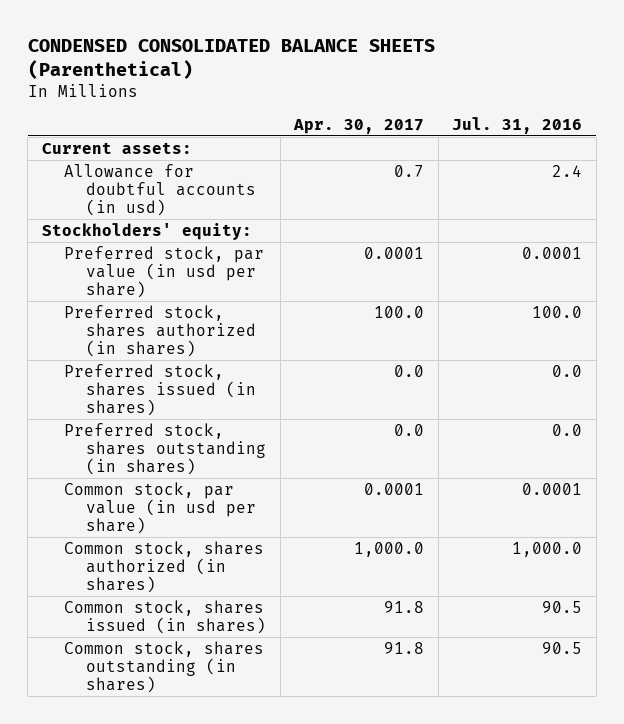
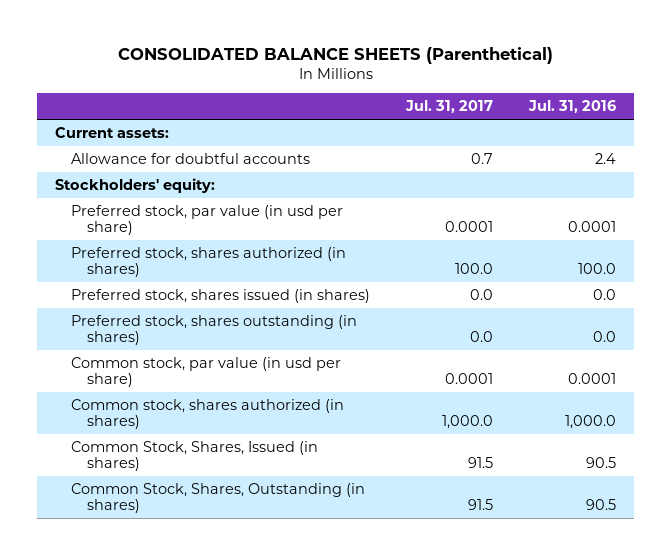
[27,38,435,79] CONDENSED CONSOLIDATED BALANCE SHEETS (Parenthetical) -> [117,46,553,64] CONSOLIDATED BALANCE SHEETS (Parenthetical)
[293,118,425,134] Apr. 30, 2017 -> none
none -> [404,100,493,114] Jul. 31, 2017
[63,163,256,217] Allowance for doubtful accounts (in usd) -> [71,152,311,164] Allowance for doubtful accounts
[63,599,266,635] Common stock, shares issued (in shares) -> [71,440,319,472] Common Stock, Shares, Issued (in shares)
[63,640,264,694] Common stock, shares outstanding (in shares) -> [71,482,366,514] Common Stock, Shares, Outstanding (in shares)

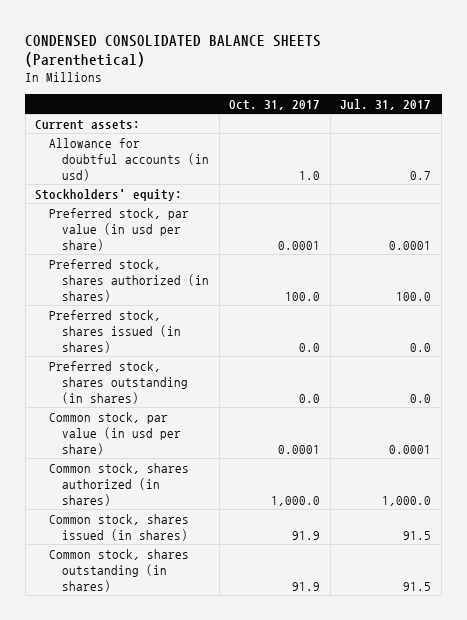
[117,46,553,64] CONSOLIDATED BALANCE SHEETS (Parenthetical) -> [25,34,322,68] CONDENSED CONSOLIDATED BALANCE SHEETS (Parenthetical)
[527,100,616,114] Jul. 31, 2016 -> none
none -> [229,99,321,110] Oct. 31, 2017
[71,152,311,164] Allowance for doubtful accounts -> [48,137,210,181] Allowance for doubtful accounts (in usd)
[71,440,319,472] Common Stock, Shares, Issued (in shares) -> [48,513,189,541] Common stock, shares issued (in shares)
[71,482,366,514] Common Stock, Shares, Outstanding (in shares) -> [48,548,189,592] Common stock, shares outstanding (in shares)

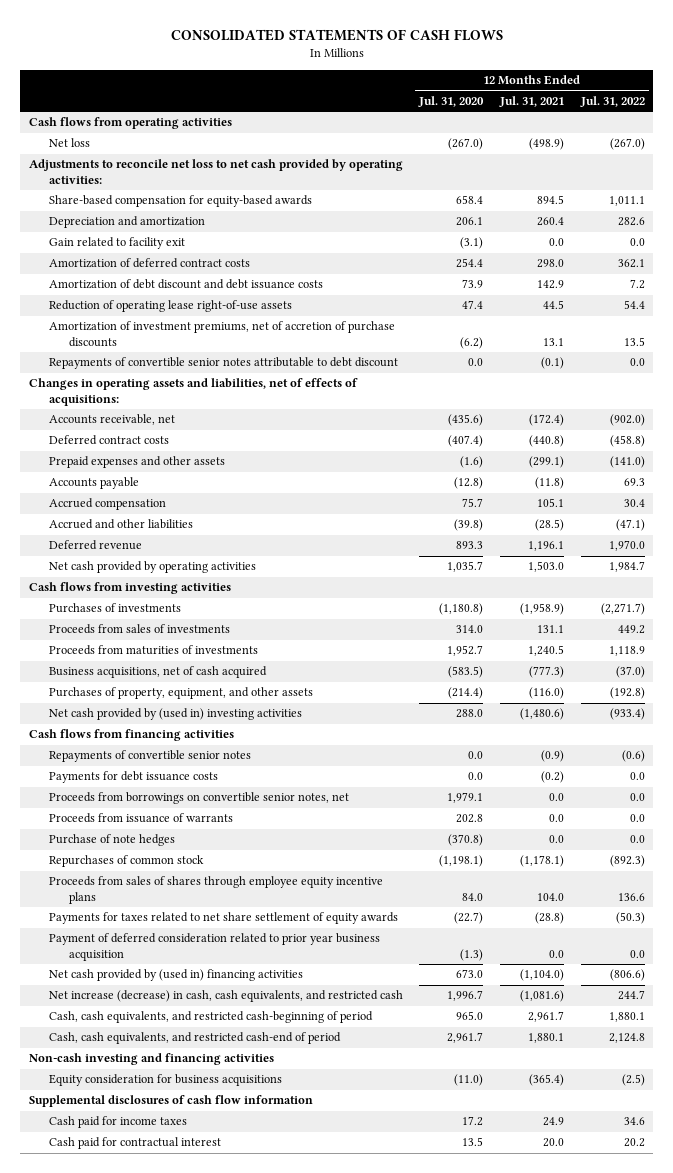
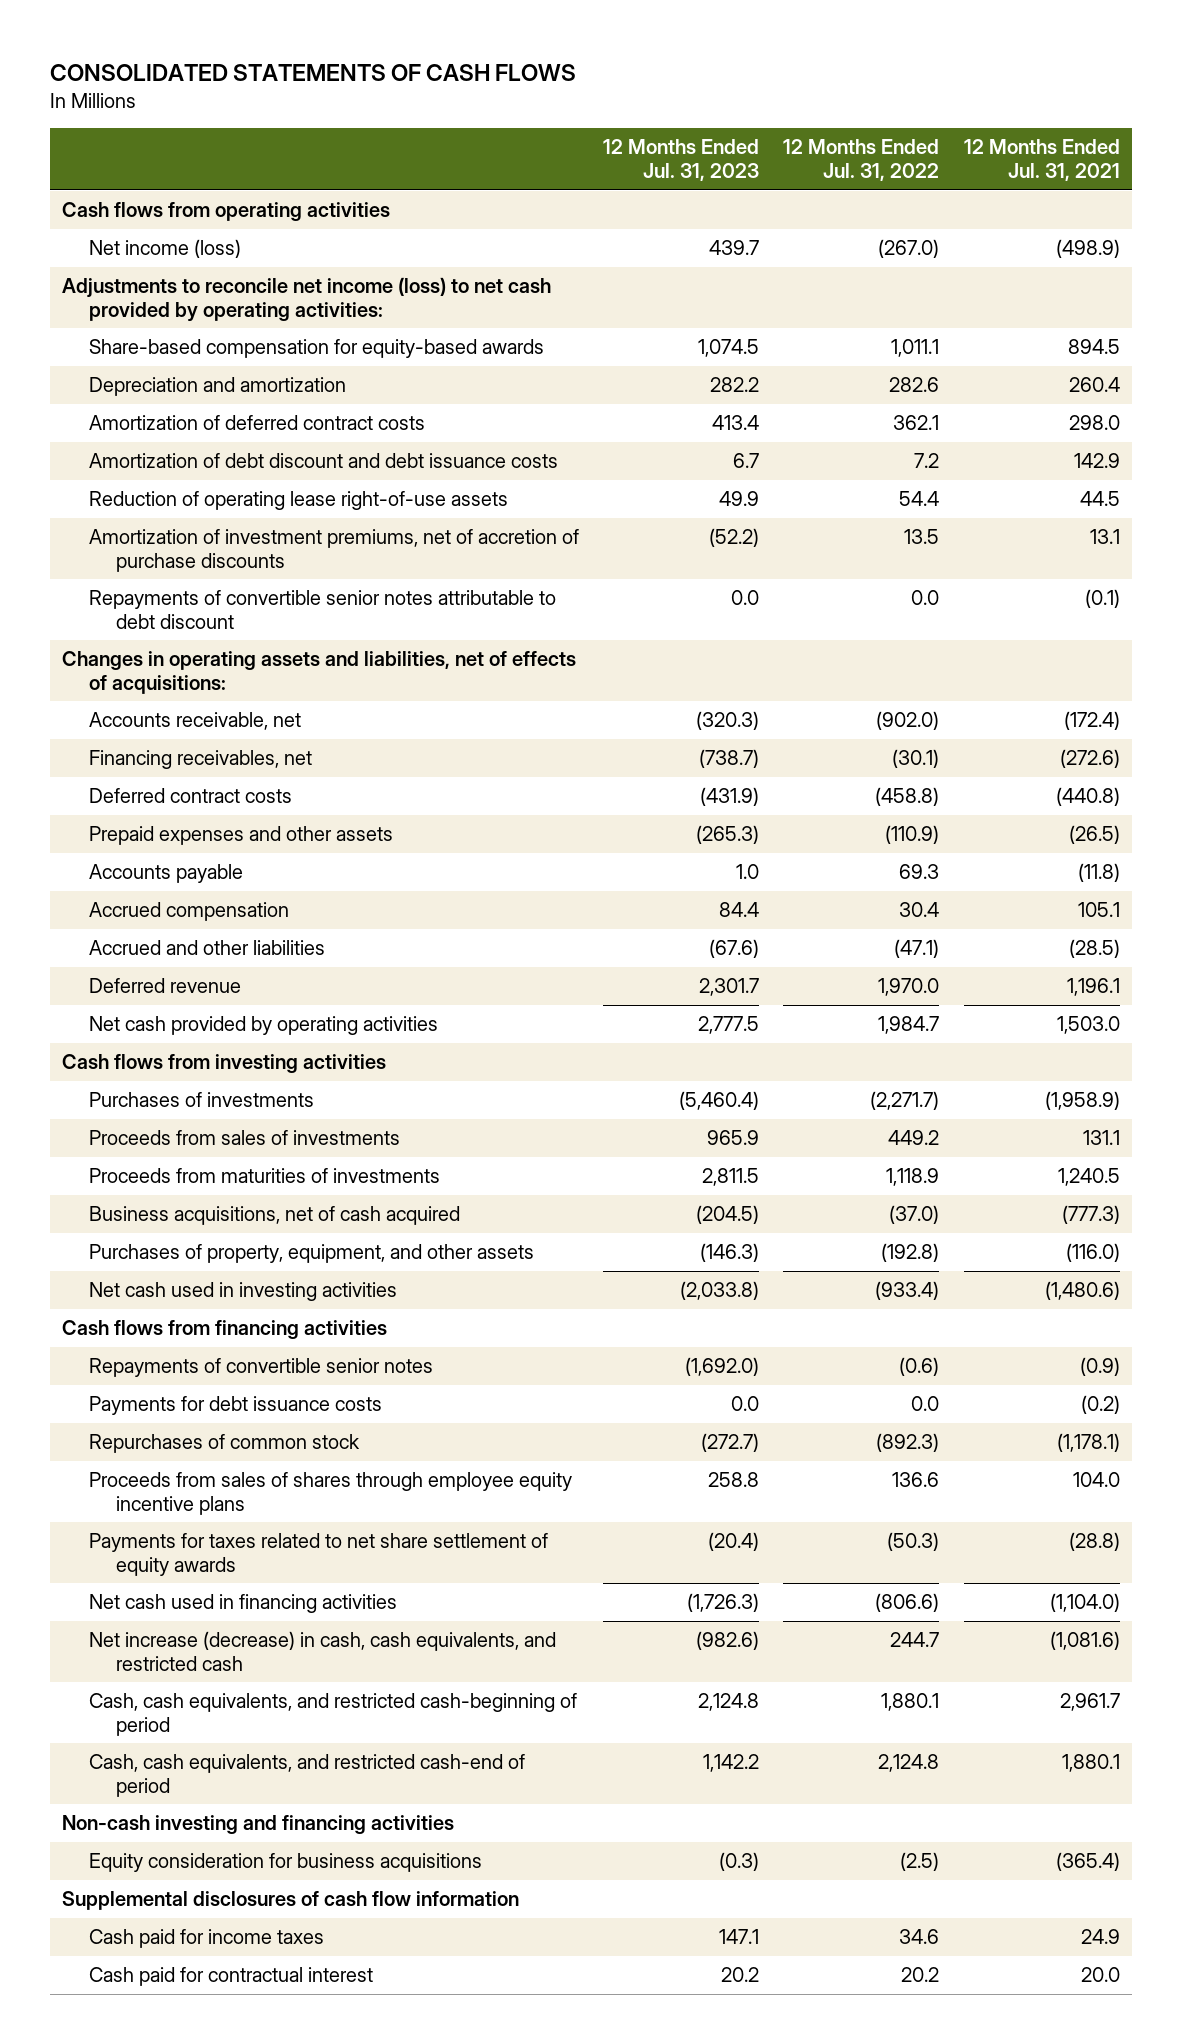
[418,95,485,107] Jul. 31, 2020 -> none
none -> [603,139,760,181] 12 Months Ended Jul. 31, 2023
[48,138,90,148] Net loss -> [88,239,241,259] Net income (loss)
[28,159,403,185] Adjustments to reconcile net loss to net cash provided by operating activities: -> [61,277,551,322] Adjustments to reconcile net income (loss) to net cash provided by operating activities:
[48,237,185,250] Gain related to facility exit -> none
none -> [88,750,312,770] Financing receivables, net
[529,456,565,469] (299.1) -> [1068,825,1120,845] (26.5)
[609,456,645,469] (141.0) -> [885,825,940,845] (110.9)
[48,708,302,721] Net cash provided by (used in) investing activities -> [88,1282,397,1302] Net cash used in investing activities
[48,792,349,805] Proceeds from borrowings on convertible senior notes, net -> none
[48,813,233,824] Proceeds from issuance of warrants -> none
[48,834,175,847] Purchase of note hedges -> none
[48,933,380,962] Payment of deferred consideration related to prior year business acquisition -> none
[48,969,303,982] Net cash provided by (used in) financing activities -> [88,1594,397,1614] Net cash used in financing activities

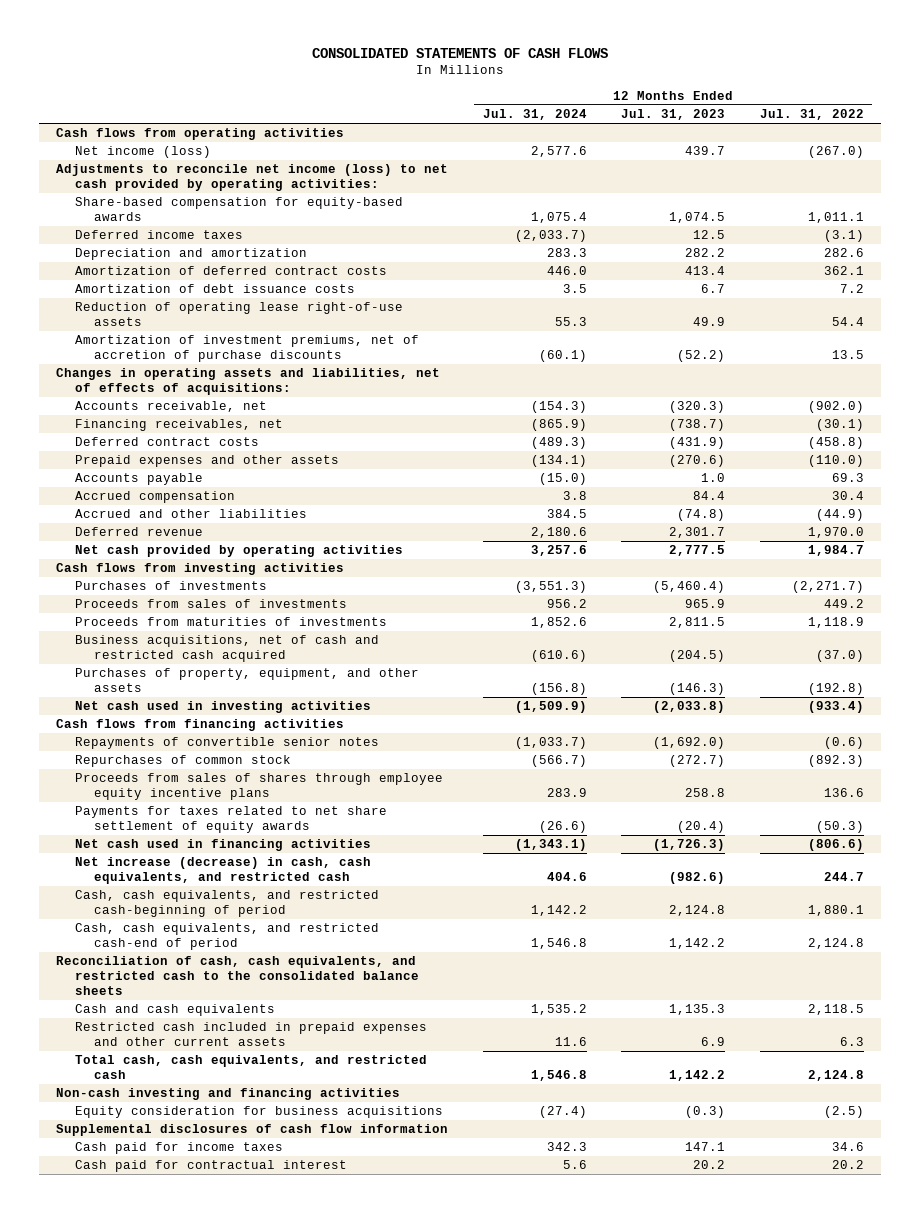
[963,139,1120,181] 12 Months Ended Jul. 31, 2021 -> none
none -> [482,109,587,121] Jul. 31, 2024
none -> [74,230,243,240] Deferred income taxes
[88,453,558,469] Amortization of debt discount and debt issuance costs -> [74,284,355,294] Amortization of debt issuance costs
[88,590,556,629] Repayments of convertible senior notes attributable to debt discount -> none
[696,825,760,845] (265.3) -> [669,455,726,468] (270.6)
[885,825,940,845] (110.9) -> [807,455,864,468] (110.0)
[709,939,760,959] (67.6) -> [677,509,726,522] (74.8)
[894,939,940,959] (47.1) -> [815,509,864,522] (44.9)
[88,1206,460,1226] Business acquisitions, net of cash acquired -> [74,635,379,663] Business acquisitions, net of cash and restricted cash acquired
[88,1396,382,1416] Payments for debt issuance costs -> none
none -> [55,956,419,996] Reconciliation of cash, cash equivalents, and restricted cash to the consolidated balance sheets
none -> [74,1004,275,1017] Cash and cash equivalents
none -> [74,1022,427,1047] Restricted cash included in prepaid expenses and other current assets
none -> [74,1055,427,1080] Total cash, cash equivalents, and restricted cash

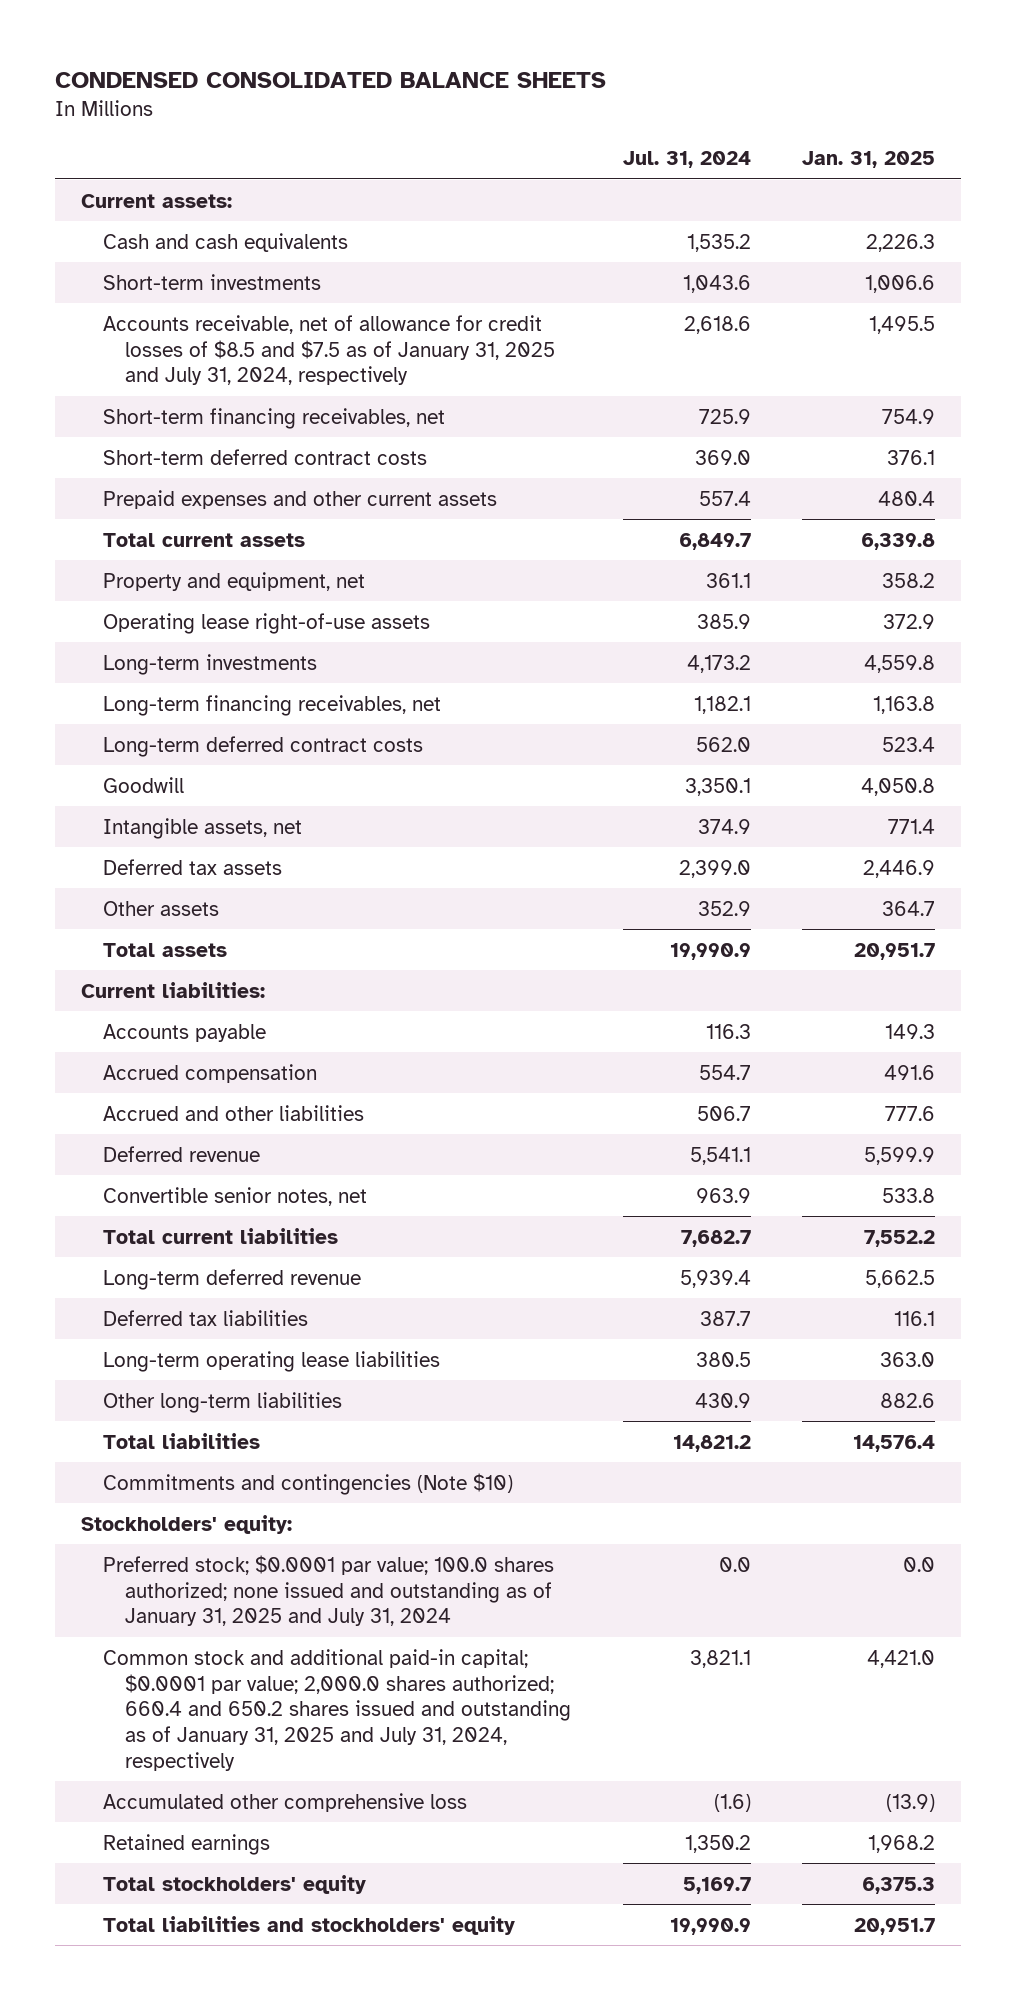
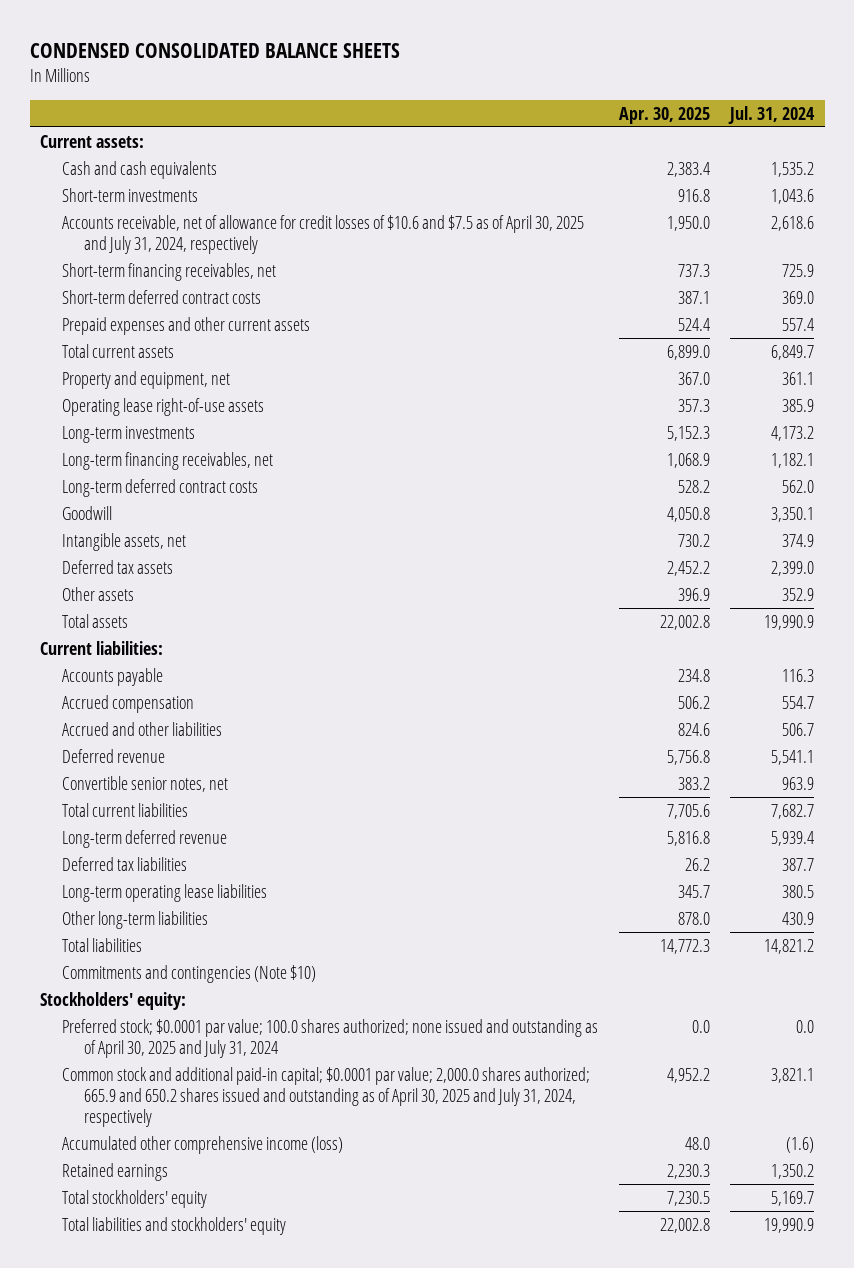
[802,151,936,169] Jan. 31, 2025 -> none
none -> [618,106,710,124] Apr. 30, 2025
[102,314,555,386] Accounts receivable, net of allowance for credit losses of $8.5 and $7.5 as of January 31, 2025 and July 31, 2024, respectively -> [62,214,585,254] Accounts receivable, net of allowance for credit losses of $10.6 and $7.5 as of April 30, 2025 and July 31, 2024, respectively
[102,1554,554,1627] Preferred stock; $0.0001 par value; 100.0 shares authorized; none issued and outstanding as of January 31, 2025 and July 31, 2024 -> [62,1018,599,1058] Preferred stock; $0.0001 par value; 100.0 shares authorized; none issued and outstanding as of April 30, 2025 and July 31, 2024
[102,1648,571,1771] Common stock and additional paid-in capital; $0.0001 par value; 2,000.0 shares authorized; 660.4 and 650.2 shares issued and outstanding as of January 31, 2025 and July 31, 2024, respectively -> [62,1066,591,1128] Common stock and additional paid-in capital; $0.0001 par value; 2,000.0 shares authorized; 665.9 and 650.2 shares issued and outstanding as of April 30, 2025 and July 31, 2024, respectively
[102,1792,467,1812] Accumulated other comprehensive loss -> [62,1135,344,1154] Accumulated other comprehensive income (loss)

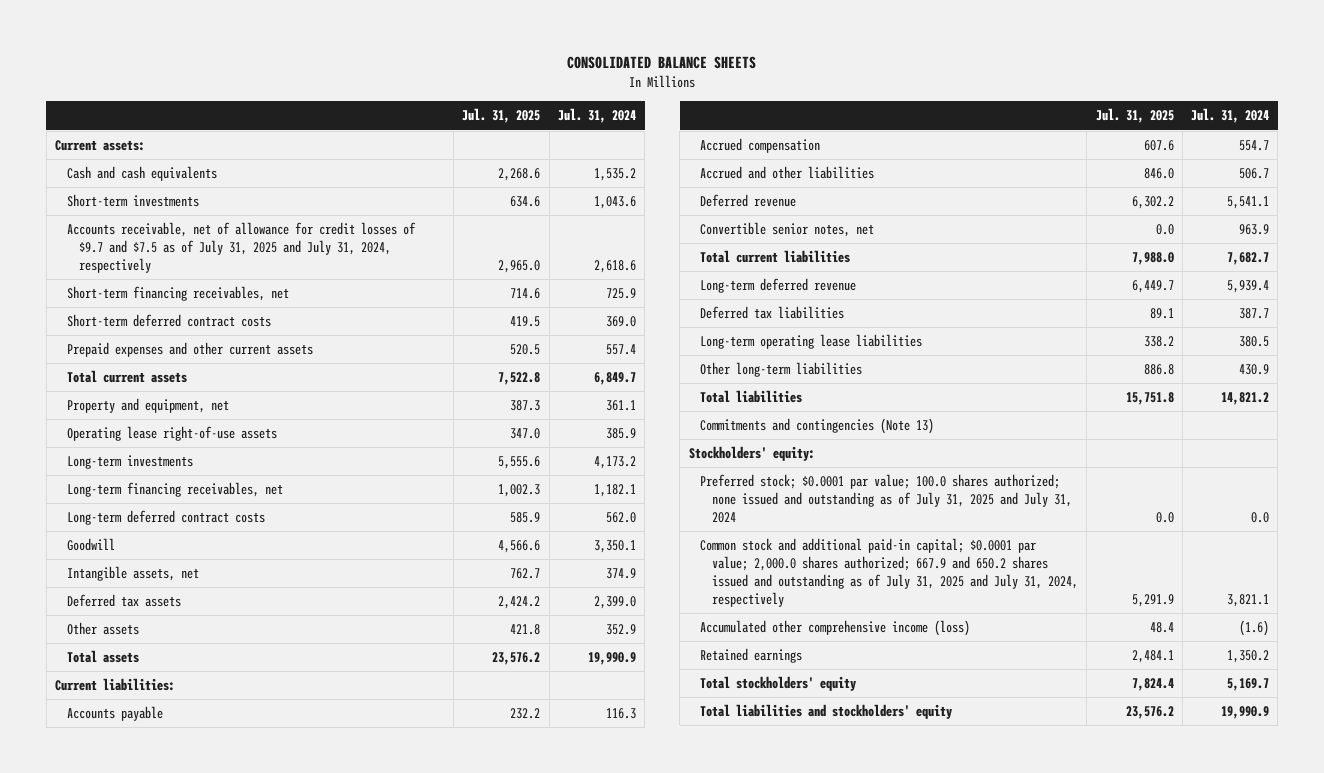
[29,42,400,58] CONDENSED CONSOLIDATED BALANCE SHEETS -> [567,56,757,70] CONSOLIDATED BALANCE SHEETS
[618,106,710,124] Apr. 30, 2025 -> none
none -> [462,108,541,124] Jul. 31, 2025
[62,214,585,254] Accounts receivable, net of allowance for credit losses of $10.6 and $7.5 as of April 30, 2025 and July 31, 2024, respectively -> [67,222,417,273] Accounts receivable, net of allowance for credit losses of $9.7 and $7.5 as of July 31, 2025 and July 31, 2024, respectively
[62,964,317,983] Commitments and contingencies (Note $10) -> [700,418,935,435] Commitments and contingencies (Note 13)
[62,1018,599,1058] Preferred stock; $0.0001 par value; 100.0 shares authorized; none issued and outstanding as of April 30, 2025 and July 31, 2024 -> [700,474,1073,523] Preferred stock; $0.0001 par value; 100.0 shares authorized; none issued and outstanding as of July 31, 2025 and July 31, 2024
[62,1066,591,1128] Common stock and additional paid-in capital; $0.0001 par value; 2,000.0 shares authorized; 665.9 and 650.2 shares issued and outstanding as of April 30, 2025 and July 31, 2024, respectively -> [700,538,1079,607] Common stock and additional paid-in capital; $0.0001 par value; 2,000.0 shares authorized; 667.9 and 650.2 shares issued and outstanding as of July 31, 2025 and July 31, 2024, respectively

